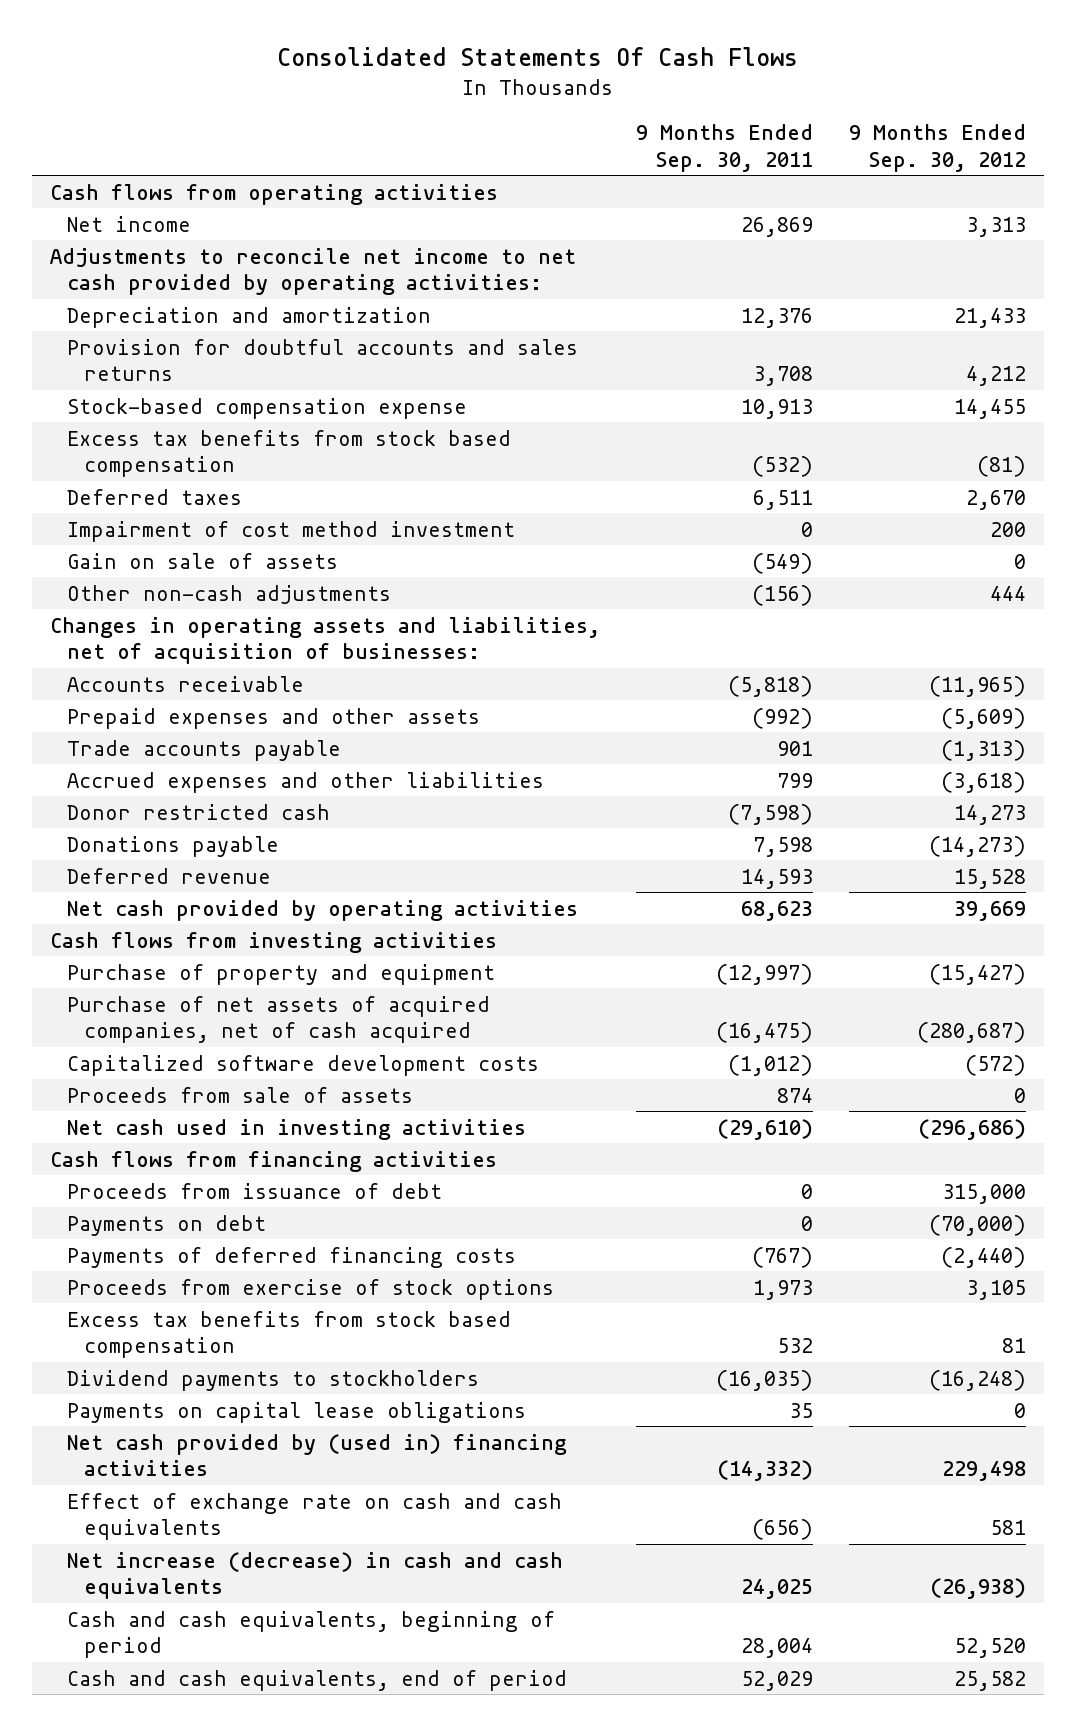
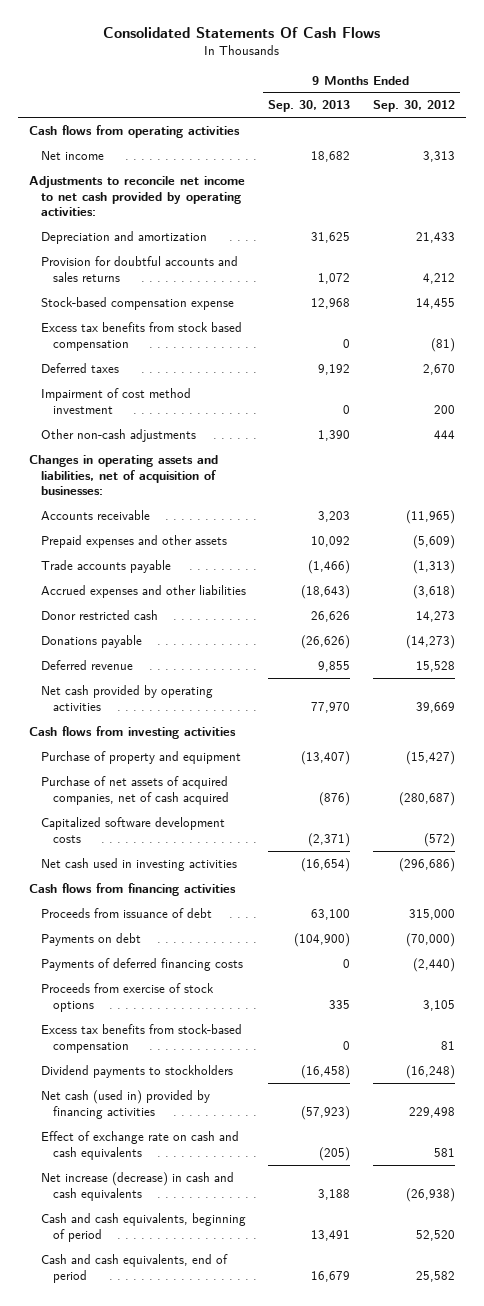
[636,124,814,172] 9 Months Ended Sep. 30, 2011 -> none
none -> [268,100,351,113] Sep. 30, 2013
[67,552,339,569] Gain on sale of assets -> none
[67,1086,414,1103] Proceeds from sale of assets -> none
[67,1310,512,1358] Excess tax benefits from stock based compensation -> [41,1023,243,1053] Excess tax benefits from stock-based compensation
[67,1401,527,1423] Payments on capital lease obligations -> none
[67,1433,568,1476] Net cash provided by (used in) financing activities -> [41,1089,211,1119] Net cash (used in) provided by financing activities

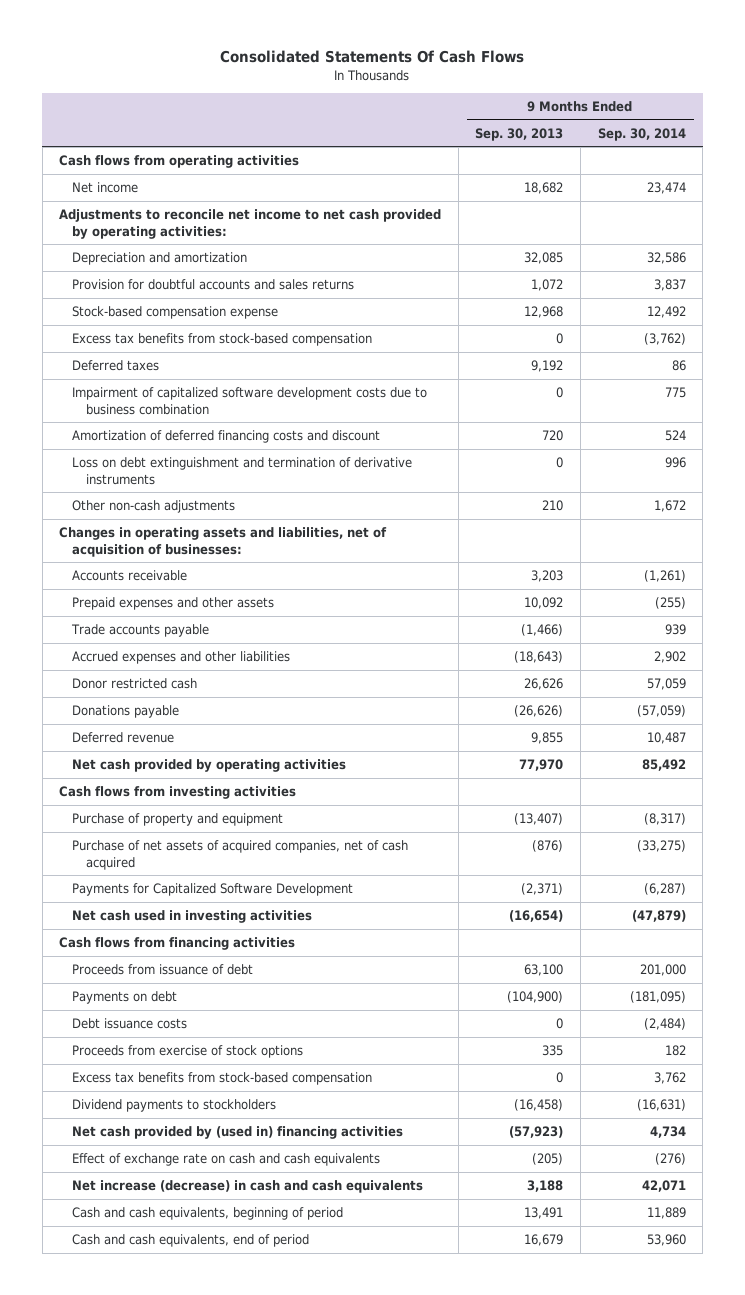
[372,100,455,113] Sep. 30, 2012 -> none
none -> [597,127,686,141] Sep. 30, 2014
[311,231,351,243] 31,625 -> [524,252,564,265] 32,085
[41,321,243,351] Excess tax benefits from stock based compensation -> [72,333,373,347] Excess tax benefits from stock-based compensation
[41,387,192,414] Impairment of cost method investment -> none
none -> [72,387,428,415] Impairment of capitalized software development costs due to business combination
none -> [72,430,381,444] Amortization of deferred financing costs and discount
none -> [72,457,413,485] Loss on debt extinguishment and termination of derivative instruments
[318,429,351,441] 1,390 -> [542,500,564,512] 210
[41,816,226,843] Capitalized software development costs -> [72,883,354,897] Payments for Capitalized Software Development
[41,957,244,971] Payments of deferred financing costs -> [72,1018,188,1030] Debt issuance costs
[41,1089,211,1119] Net cash (used in) provided by financing activities -> [72,1126,404,1140] Net cash provided by (used in) financing activities

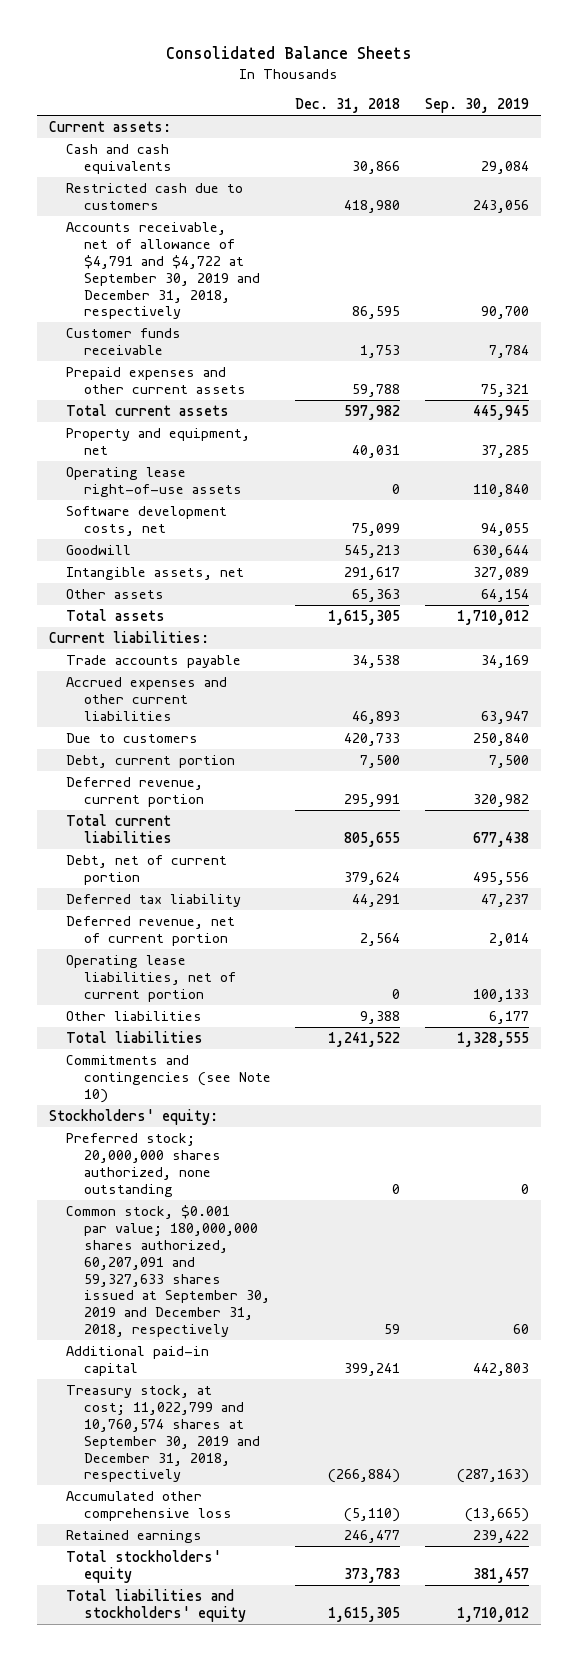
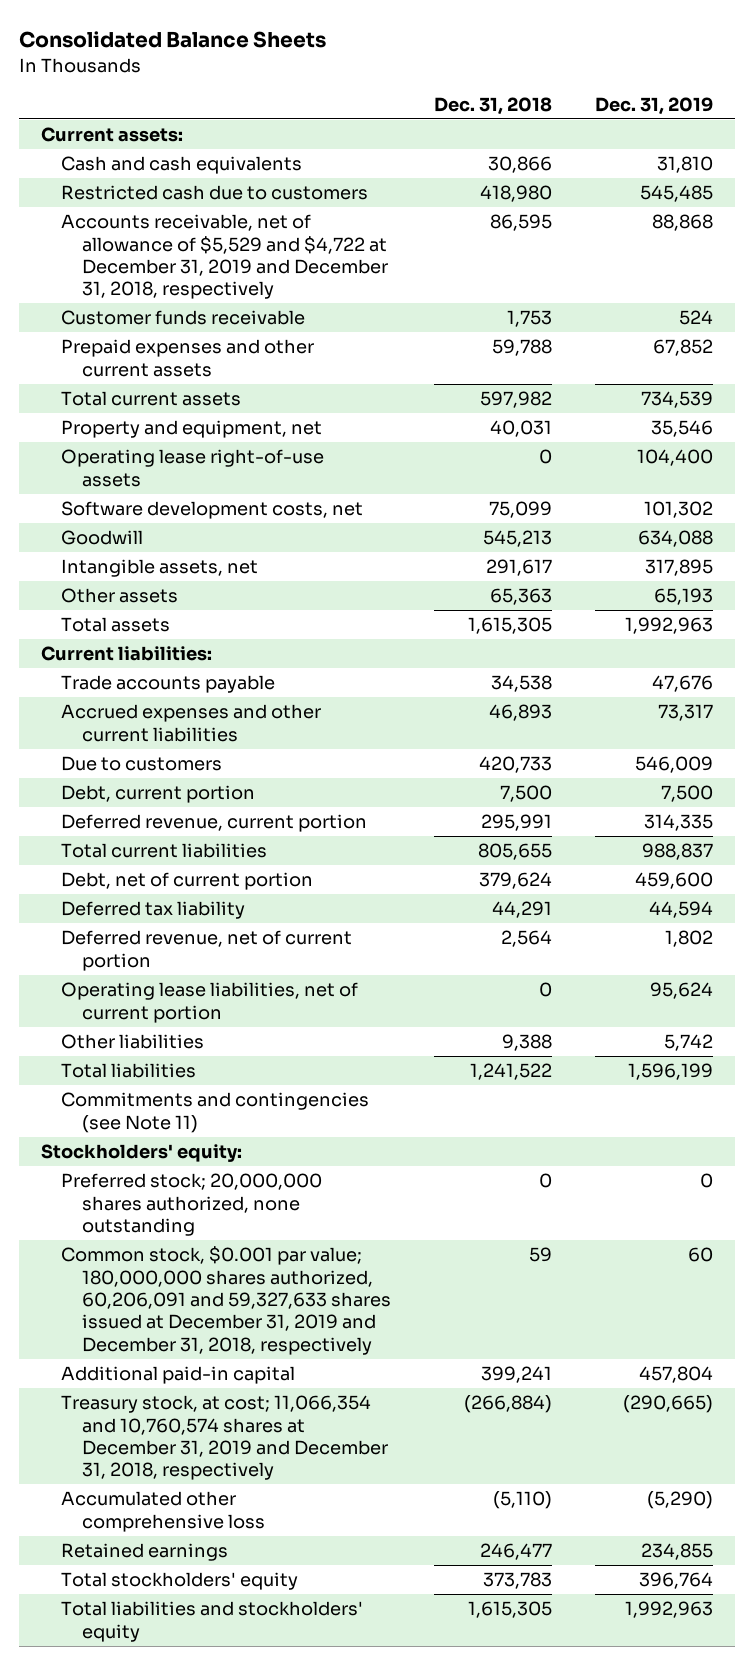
[424,98,529,114] Sep. 30, 2019 -> none
none -> [595,96,714,115] Dec. 31, 2019
[66,221,260,320] Accounts receivable, net of allowance of $4,791 and $4,722 at September 30, 2019 and December 31, 2018, respectively -> [61,214,389,300] Accounts receivable, net of allowance of $5,529 and $4,722 at December 31, 2019 and December 31, 2018, respectively
[66,1054,271,1103] Commitments and contingencies (see Note 10) -> [61,1092,370,1133] Commitments and contingencies (see Note 11)
[66,1204,270,1338] Common stock, $0.001 par value; 180,000,000 shares authorized, 60,207,091 and 59,327,633 shares issued at September 30, 2019 and December 31, 2018, respectively -> [61,1246,392,1355] Common stock, $0.001 par value; 180,000,000 shares authorized, 60,206,091 and 59,327,633 shares issued at December 31, 2019 and December 31, 2018, respectively
[66,1384,260,1483] Treasury stock, at cost; 11,022,799 and 10,760,574 shares at September 30, 2019 and December 31, 2018, respectively -> [61,1395,389,1481] Treasury stock, at cost; 11,066,354 and 10,760,574 shares at December 31, 2019 and December 31, 2018, respectively

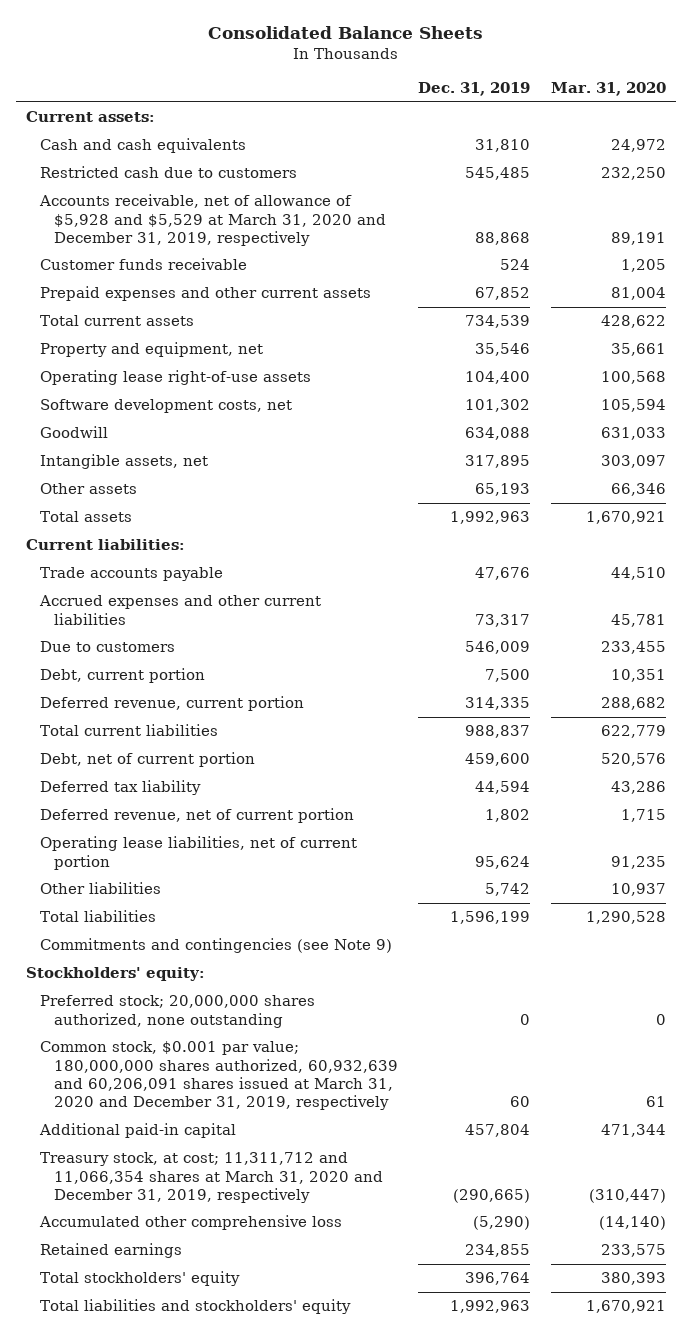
[434,96,553,115] Dec. 31, 2018 -> none
none -> [550,82,666,97] Mar. 31, 2020
[61,214,389,300] Accounts receivable, net of allowance of $5,529 and $4,722 at December 31, 2019 and December 31, 2018, respectively -> [38,194,386,246] Accounts receivable, net of allowance of $5,928 and $5,529 at March 31, 2020 and December 31, 2019, respectively
[61,1092,370,1133] Commitments and contingencies (see Note 11) -> [39,938,392,954] Commitments and contingencies (see Note 9)
[61,1246,392,1355] Common stock, $0.001 par value; 180,000,000 shares authorized, 60,206,091 and 59,327,633 shares issued at December 31, 2019 and December 31, 2018, respectively -> [39,1041,398,1111] Common stock, $0.001 par value; 180,000,000 shares authorized, 60,932,639 and 60,206,091 shares issued at March 31, 2020 and December 31, 2019, respectively
[61,1395,389,1481] Treasury stock, at cost; 11,066,354 and 10,760,574 shares at December 31, 2019 and December 31, 2018, respectively -> [39,1152,383,1203] Treasury stock, at cost; 11,311,712 and 11,066,354 shares at March 31, 2020 and December 31, 2019, respectively

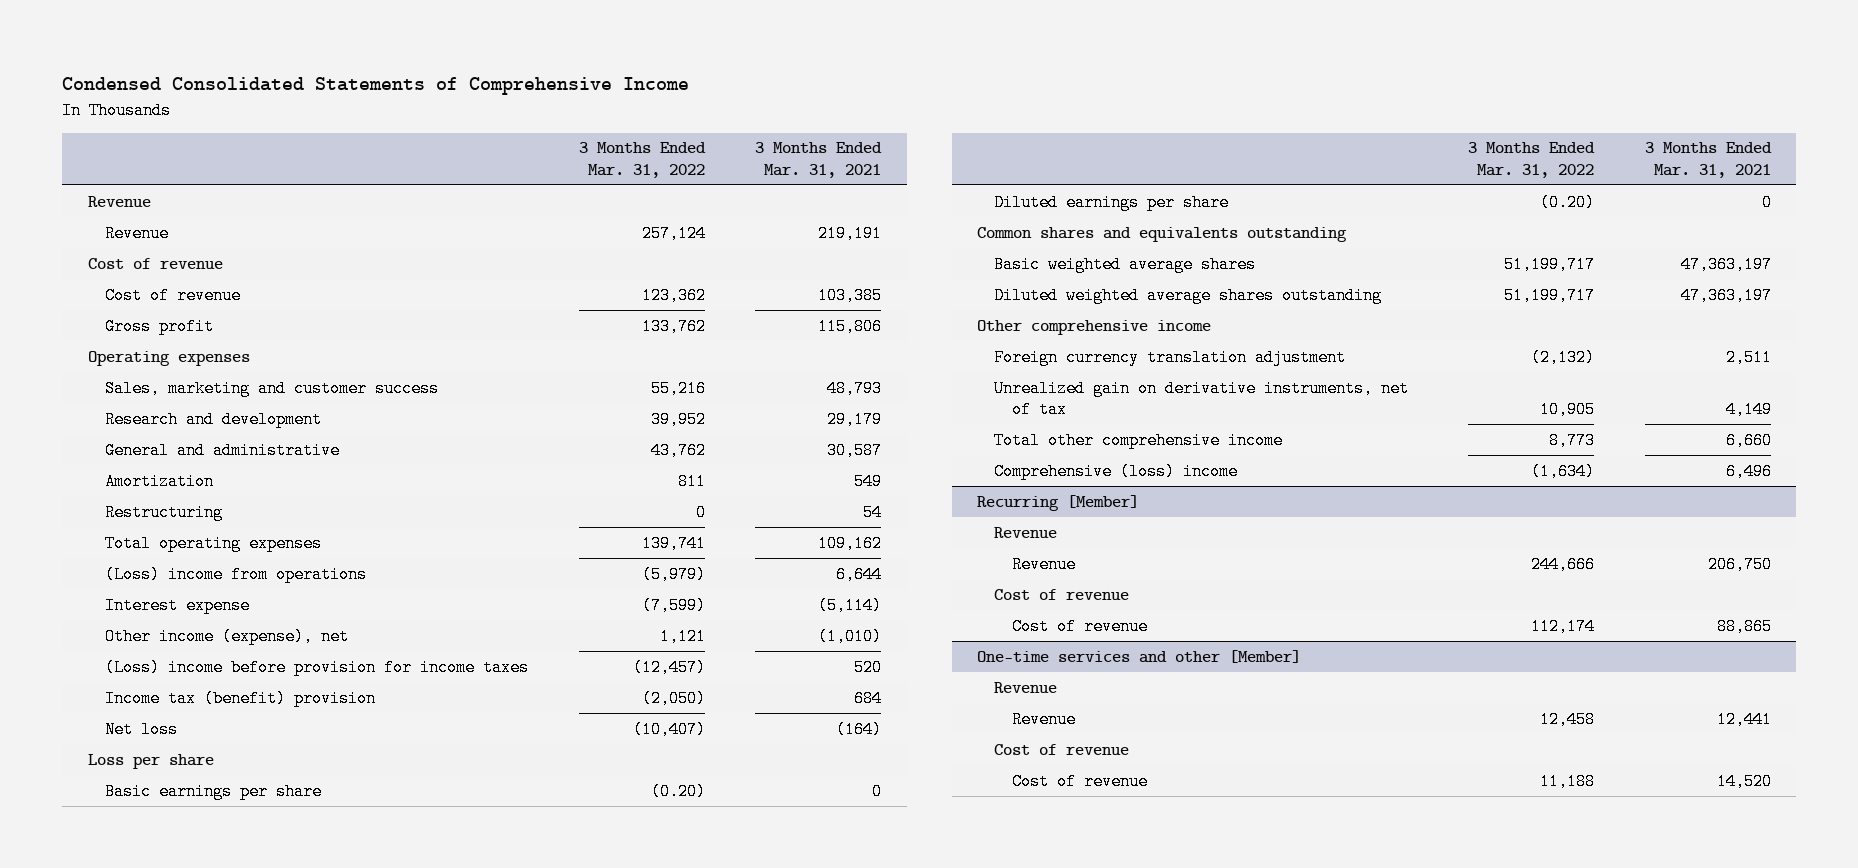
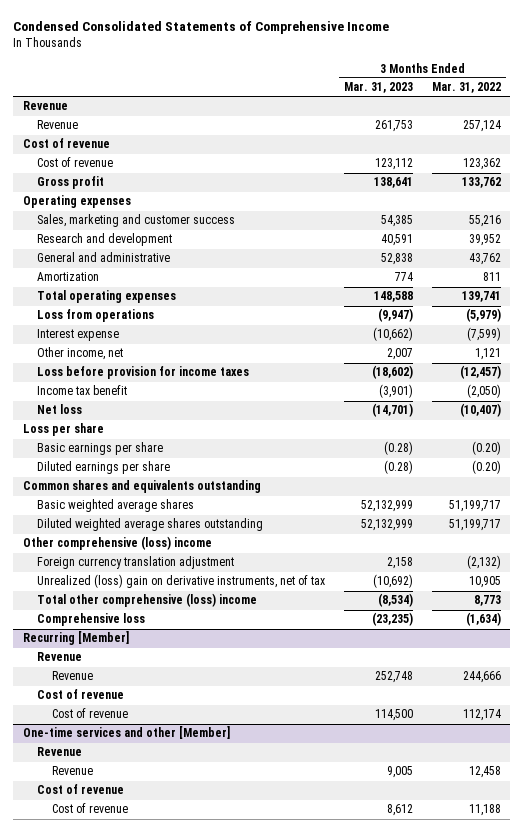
[755,142,883,179] 3 Months Ended Mar. 31, 2021 -> none
none -> [344,82,414,94] Mar. 31, 2023
[105,503,224,521] Restructuring -> none
[105,565,368,583] (Loss) income from operations -> [37,309,155,323] Loss from operations
[105,627,350,645] Other income (expense), net -> [37,347,124,361] Other income, net
[105,658,530,676] (Loss) income before provision for income taxes -> [37,366,250,380] Loss before provision for income taxes
[105,689,377,707] Income tax (benefit) provision -> [37,385,128,396] Income tax benefit
[976,319,1211,335] Other comprehensive income -> [22,536,212,551] Other comprehensive (loss) income
[994,379,1410,419] Unrealized gain on derivative instruments, net of tax -> [37,574,326,589] Unrealized (loss) gain on derivative instruments, net of tax
[994,431,1284,449] Total other comprehensive income -> [37,593,258,608] Total other comprehensive (loss) income
[994,462,1239,480] Comprehensive (loss) income -> [37,613,146,627] Comprehensive loss

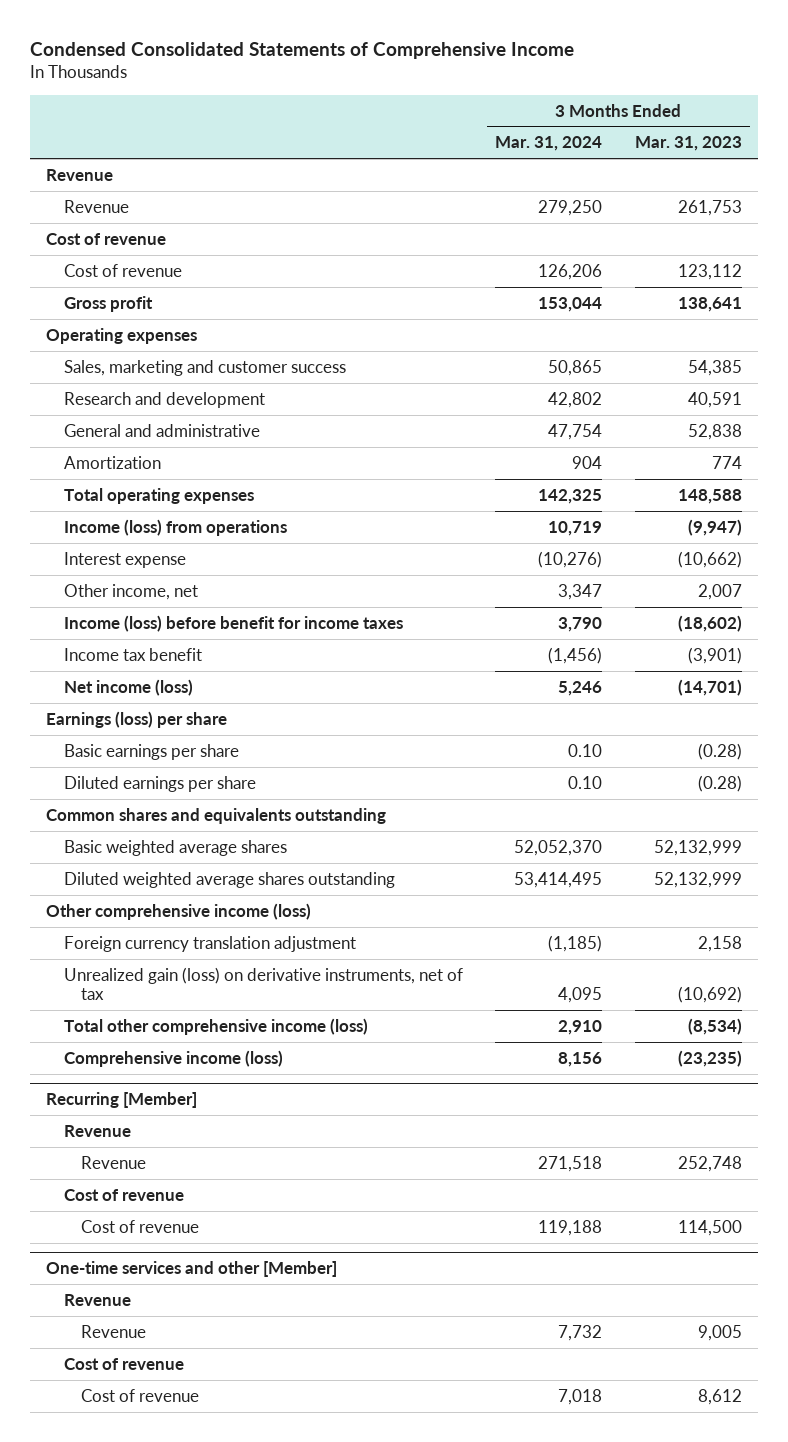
[431,82,501,94] Mar. 31, 2022 -> none
none -> [495,136,603,152] Mar. 31, 2024
[37,309,155,323] Loss from operations -> [63,518,287,536] Income (loss) from operations
[37,366,250,380] Loss before provision for income taxes -> [63,614,403,632] Income (loss) before benefit for income taxes
[37,404,83,415] Net loss -> [63,678,193,696] Net income (loss)
[22,423,104,437] Loss per share -> [46,710,228,728] Earnings (loss) per share
[22,536,212,551] Other comprehensive (loss) income -> [46,902,312,920] Other comprehensive income (loss)
[37,574,326,589] Unrealized (loss) gain on derivative instruments, net of tax -> [63,966,463,1001] Unrealized gain (loss) on derivative instruments, net of tax
[37,593,258,608] Total other comprehensive (loss) income -> [63,1017,368,1035] Total other comprehensive income (loss)
[37,613,146,627] Comprehensive loss -> [63,1049,283,1067] Comprehensive income (loss)

